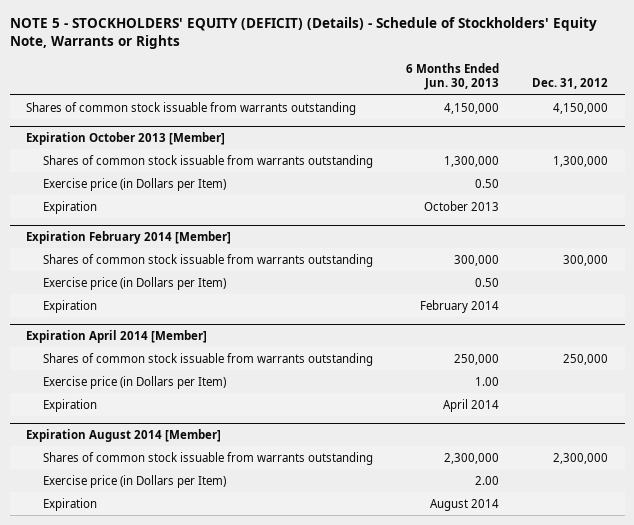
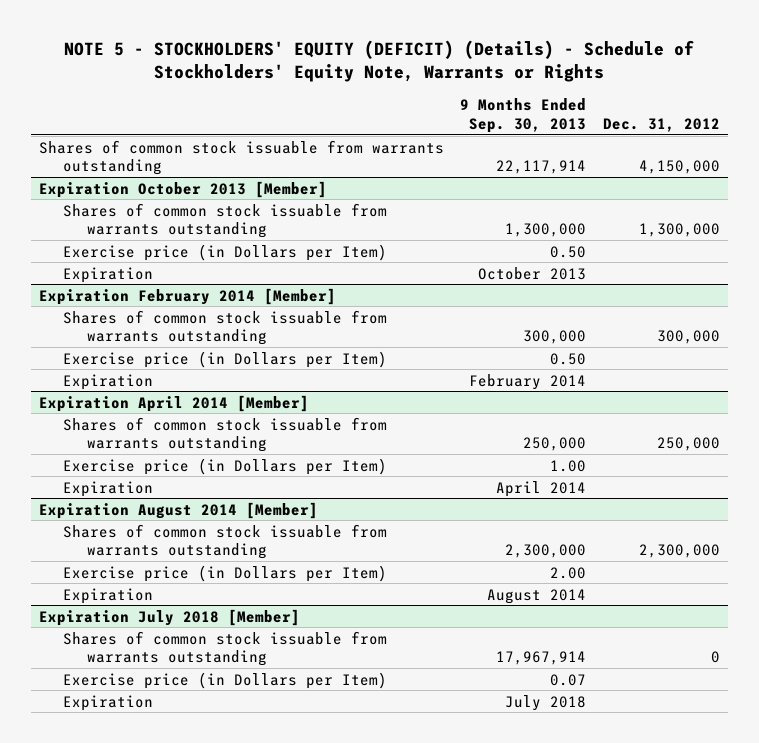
[405,62,499,91] 6 Months Ended Jun. 30, 2013 -> none
none -> [460,98,587,133] 9 Months Ended Sep. 30, 2013
none -> [39,608,301,626] Expiration July 2018 [Member]
none -> [63,630,388,667] Shares of common stock issuable from warrants outstanding
none -> [63,671,388,689] Exercise price (in Dollars per Item)
none -> [63,694,154,711] Expiration

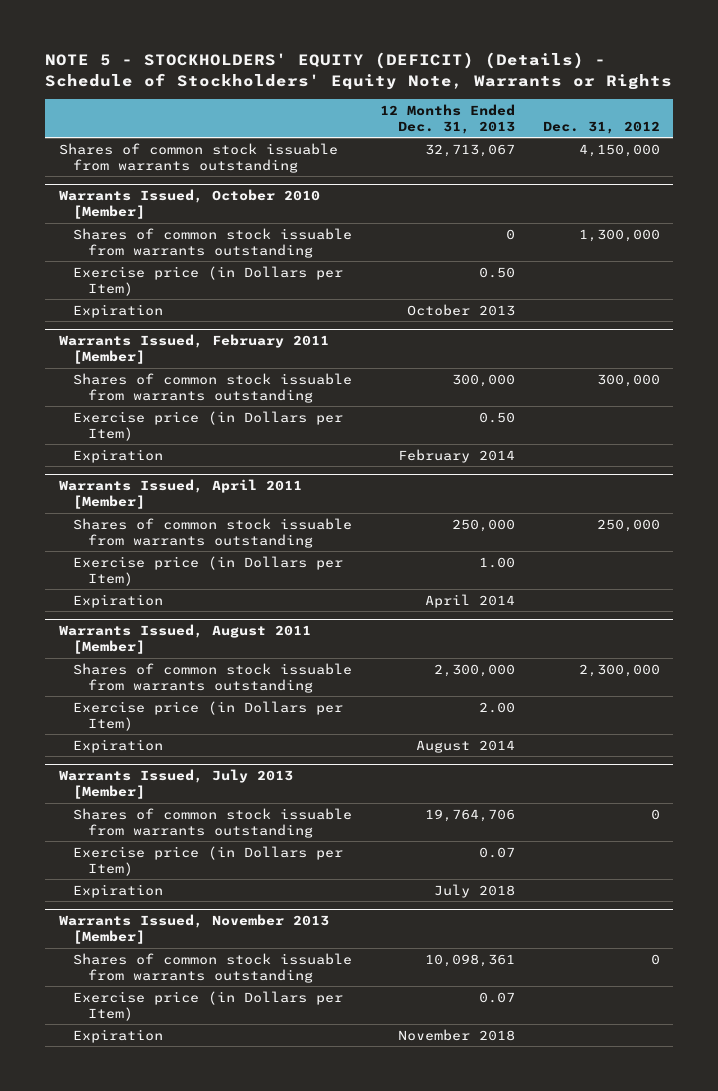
[460,98,587,133] 9 Months Ended Sep. 30, 2013 -> none
none -> [379,103,515,134] 12 Months Ended Dec. 31, 2013
[39,180,328,198] Expiration October 2013 [Member] -> [58,188,320,219] Warrants Issued, October 2010 [Member]
[39,287,337,305] Expiration February 2014 [Member] -> [58,333,329,364] Warrants Issued, February 2011 [Member]
[39,394,310,412] Expiration April 2014 [Member] -> [58,478,302,509] Warrants Issued, April 2011 [Member]
[39,501,319,519] Expiration August 2014 [Member] -> [58,623,311,654] Warrants Issued, August 2011 [Member]
[39,608,301,626] Expiration July 2018 [Member] -> none
[63,630,388,667] Shares of common stock issuable from warrants outstanding -> none
[63,671,388,689] Exercise price (in Dollars per Item) -> none
[63,694,154,711] Expiration -> none
none -> [58,768,293,799] Warrants Issued, July 2013 [Member]
none -> [73,807,353,838] Shares of common stock issuable from warrants outstanding
none -> [73,845,344,876] Exercise price (in Dollars per Item)
none -> [73,883,164,898] Expiration
none -> [58,913,329,944] Warrants Issued, November 2013 [Member]
none -> [73,952,353,983] Shares of common stock issuable from warrants outstanding
none -> [73,990,344,1021] Exercise price (in Dollars per Item)
none -> [73,1028,164,1043] Expiration

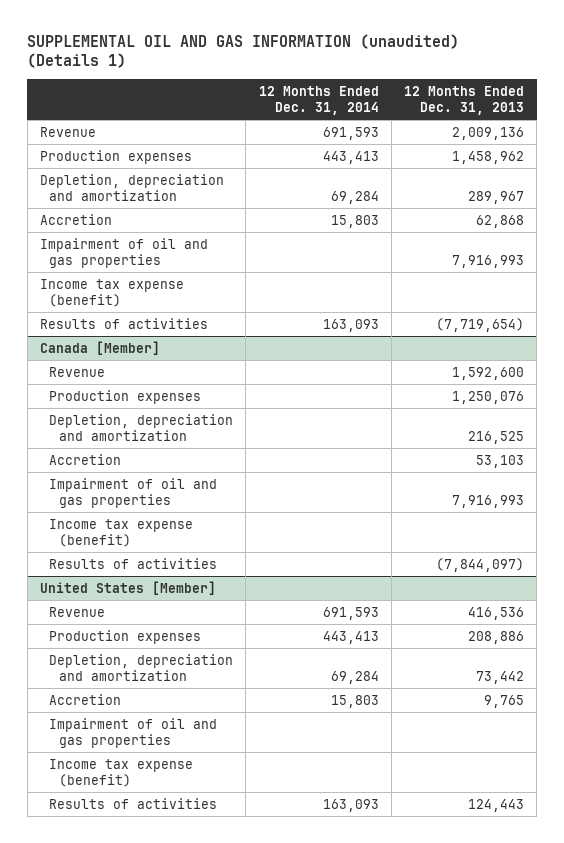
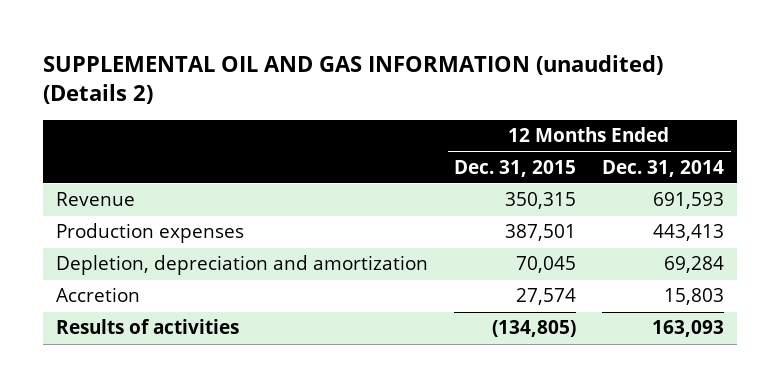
[27,33,460,69] SUPPLEMENTAL OIL AND GAS INFORMATION (unaudited) (Details 1) -> [43,55,664,105] SUPPLEMENTAL OIL AND GAS INFORMATION (unaudited) (Details 2)
[403,85,524,115] 12 Months Ended Dec. 31, 2013 -> none
none -> [454,159,577,177] Dec. 31, 2015
[39,237,208,268] Impairment of oil and gas properties -> none
[39,278,184,307] Income tax expense (benefit) -> none
[39,340,160,355] Canada [Member] -> none
[49,366,106,377] Revenue -> none
[49,389,202,404] Production expenses -> none
[49,413,234,441] Depletion, depreciation and amortization -> none
[49,453,122,465] Accretion -> none
[49,477,218,508] Impairment of oil and gas properties -> none
[49,518,194,547] Income tax expense (benefit) -> none
[49,557,218,569] Results of activities -> none
[39,580,216,595] United States [Member] -> none
[49,606,106,617] Revenue -> none
[49,629,202,644] Production expenses -> none
[49,653,234,681] Depletion, depreciation and amortization -> none
[49,693,122,705] Accretion -> none
[49,717,218,748] Impairment of oil and gas properties -> none
[49,758,194,787] Income tax expense (benefit) -> none
[49,797,218,809] Results of activities -> none

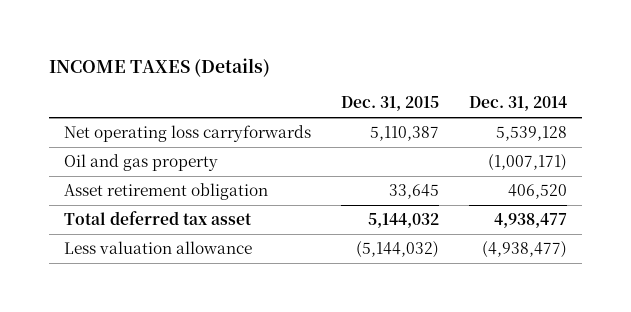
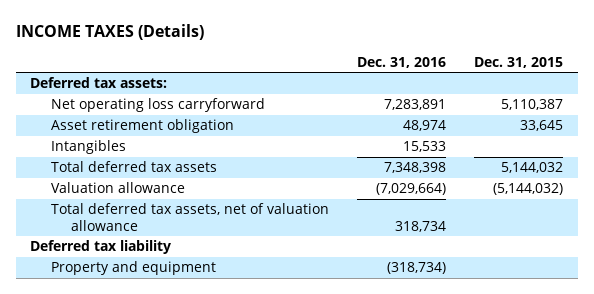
[468,96,567,112] Dec. 31, 2014 -> none
none -> [356,56,446,68] Dec. 31, 2016
[64,154,219,172] Oil and gas property -> none
none -> [30,77,168,89] Deferred tax assets:
[64,125,312,143] Net operating loss carryforwards -> [50,98,265,113] Net operating loss carryforward
none -> [50,140,126,155] Intangibles
[64,211,253,226] Total deferred tax asset -> [50,161,217,173] Total deferred tax assets
[64,241,253,255] Less valuation allowance -> [50,182,185,194] Valuation allowance
none -> [50,203,329,231] Total deferred tax assets, net of valuation allowance
none -> [30,240,172,255] Deferred tax liability
none -> [50,261,216,276] Property and equipment

